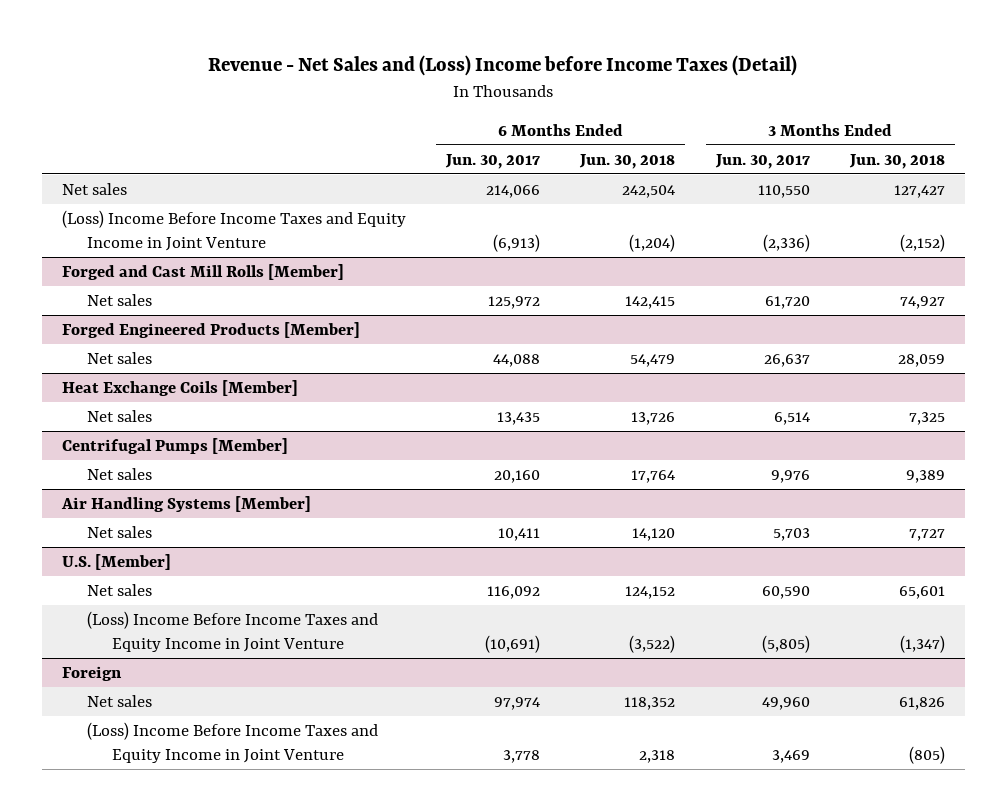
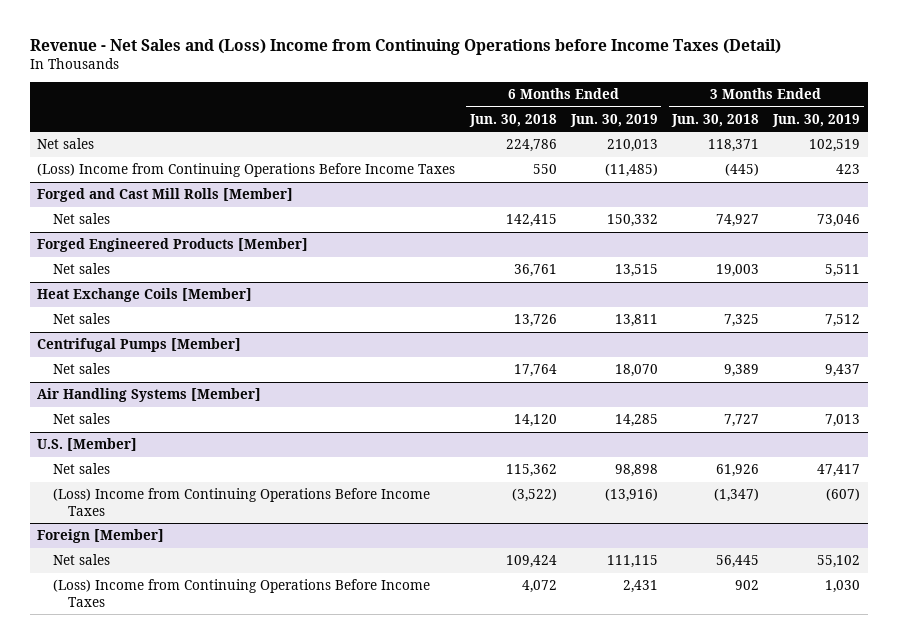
[208,55,798,77] Revenue - Net Sales and (Loss) Income before Income Taxes (Detail) -> [30,38,782,55] Revenue - Net Sales and (Loss) Income from Continuing Operations before Income Taxes (Detail)
[445,153,541,169] Jun. 30, 2017 -> none
[714,153,810,169] Jun. 30, 2017 -> none
none -> [569,113,658,127] Jun. 30, 2019
none -> [772,113,861,127] Jun. 30, 2019
[622,184,676,198] 242,504 -> [505,139,557,153] 224,786
[893,184,945,198] 127,427 -> [708,139,760,153] 118,371
[61,209,406,252] (Loss) Income Before Income Taxes and Equity Income in Joint Venture -> [37,163,456,178] (Loss) Income from Continuing Operations Before Income Taxes
[629,234,676,253] (1,204) -> [532,164,557,175] 550
[899,234,945,253] (2,152) -> [725,163,760,177] (445)
[630,353,676,367] 54,479 -> [513,264,557,278] 36,761
[897,353,945,367] 28,059 -> [716,264,760,278] 19,003
[625,585,676,599] 124,152 -> [505,464,557,478] 115,362
[898,585,945,599] 65,601 -> [716,464,760,478] 61,926
[87,610,379,653] (Loss) Income Before Income Taxes and Equity Income in Joint Venture -> [52,488,430,516] (Loss) Income from Continuing Operations Before Income Taxes
[61,665,122,681] Foreign -> [37,529,165,544] Foreign [Member]
[624,696,676,710] 118,352 -> [505,555,557,569] 109,424
[898,696,945,710] 61,826 -> [716,555,760,569] 56,445
[87,721,379,764] (Loss) Income Before Income Taxes and Equity Income in Joint Venture -> [52,579,430,607] (Loss) Income from Continuing Operations Before Income Taxes
[639,750,676,764] 2,318 -> [521,580,557,594] 4,072
[908,746,945,765] (805) -> [735,580,760,591] 902

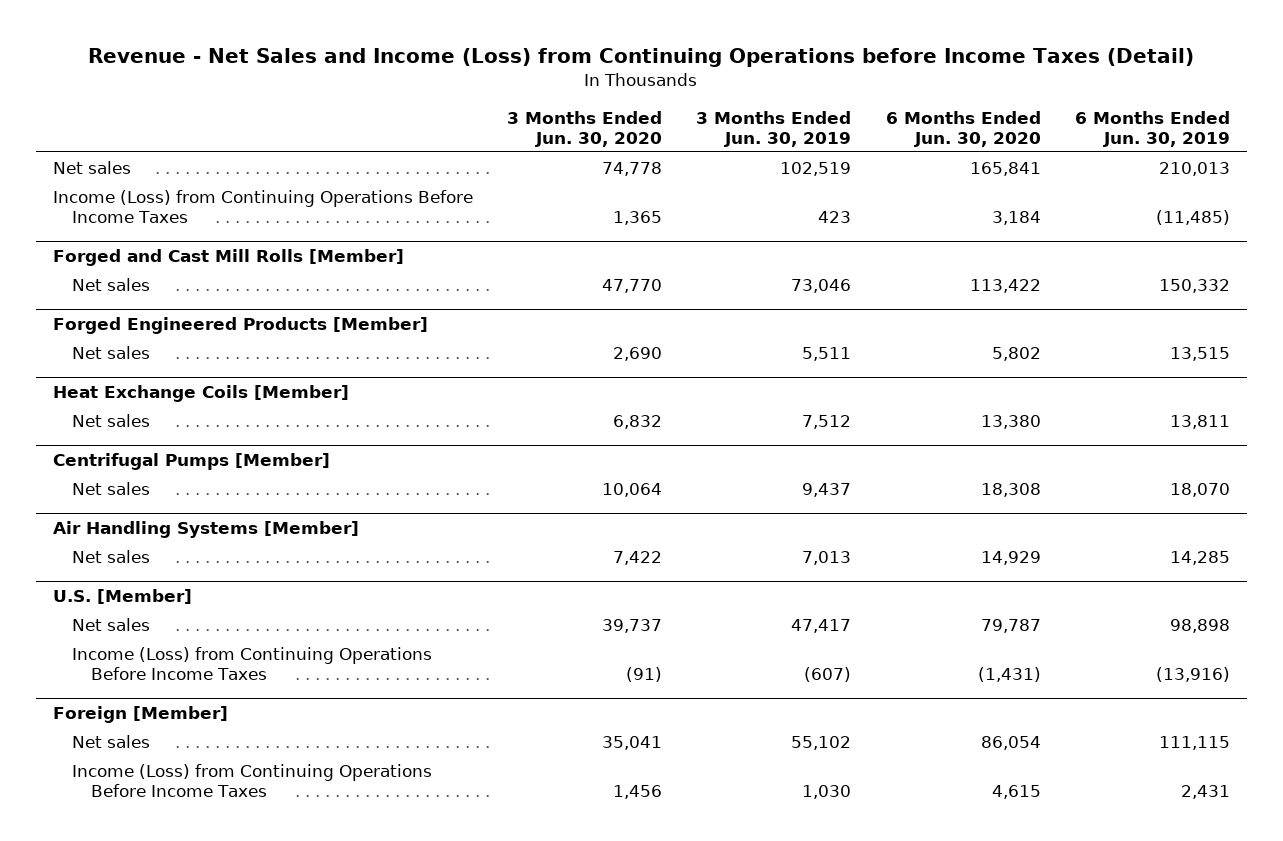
[30,38,782,55] Revenue - Net Sales and (Loss) Income from Continuing Operations before Income Taxes (Detail) -> [88,47,1195,67] Revenue - Net Sales and Income (Loss) from Continuing Operations before Income Taxes (Detail)
[468,113,557,127] Jun. 30, 2018 -> none
[671,113,760,127] Jun. 30, 2018 -> none
none -> [507,110,663,147] 3 Months Ended Jun. 30, 2020
none -> [885,110,1041,147] 6 Months Ended Jun. 30, 2020
[37,163,456,178] (Loss) Income from Continuing Operations Before Income Taxes -> [53,189,474,223] Income (Loss) from Continuing Operations Before Income Taxes
[52,488,430,516] (Loss) Income from Continuing Operations Before Income Taxes -> [71,646,432,680] Income (Loss) from Continuing Operations Before Income Taxes
[52,579,430,607] (Loss) Income from Continuing Operations Before Income Taxes -> [71,763,432,797] Income (Loss) from Continuing Operations Before Income Taxes

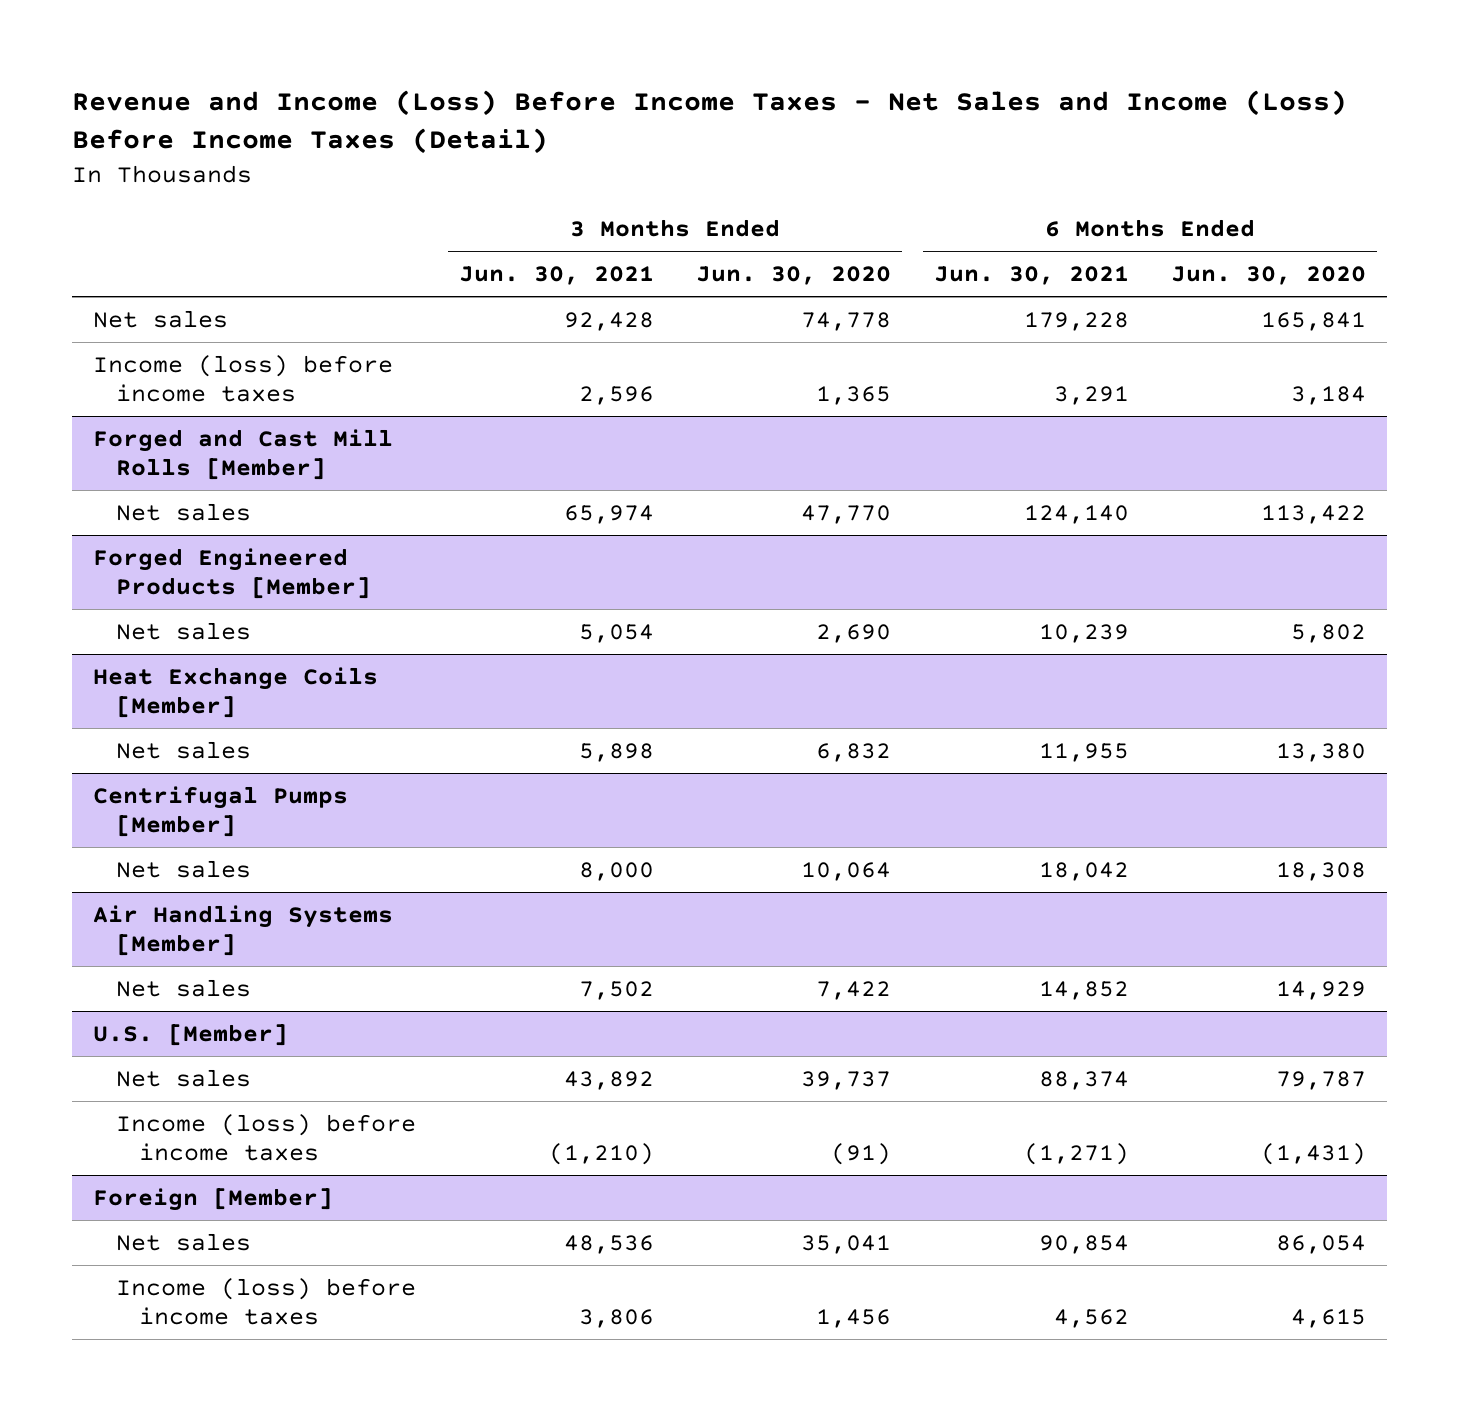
[88,47,1195,67] Revenue - Net Sales and Income (Loss) from Continuing Operations before Income Taxes (Detail) -> [71,89,1347,155] Revenue and Income (Loss) Before Income Taxes - Net Sales and Income (Loss) Before Income Taxes (Detail)
[696,110,852,147] 3 Months Ended Jun. 30, 2019 -> none
[1074,110,1230,147] 6 Months Ended Jun. 30, 2019 -> none
none -> [458,266,654,286] Jun. 30, 2021
none -> [933,266,1129,286] Jun. 30, 2021
[53,189,474,223] Income (Loss) from Continuing Operations Before Income Taxes -> [92,354,393,403] Income (loss) before income taxes
[71,646,432,680] Income (Loss) from Continuing Operations Before Income Taxes -> [116,1113,417,1162] Income (loss) before income taxes
[71,763,432,797] Income (Loss) from Continuing Operations Before Income Taxes -> [116,1277,417,1326] Income (loss) before income taxes

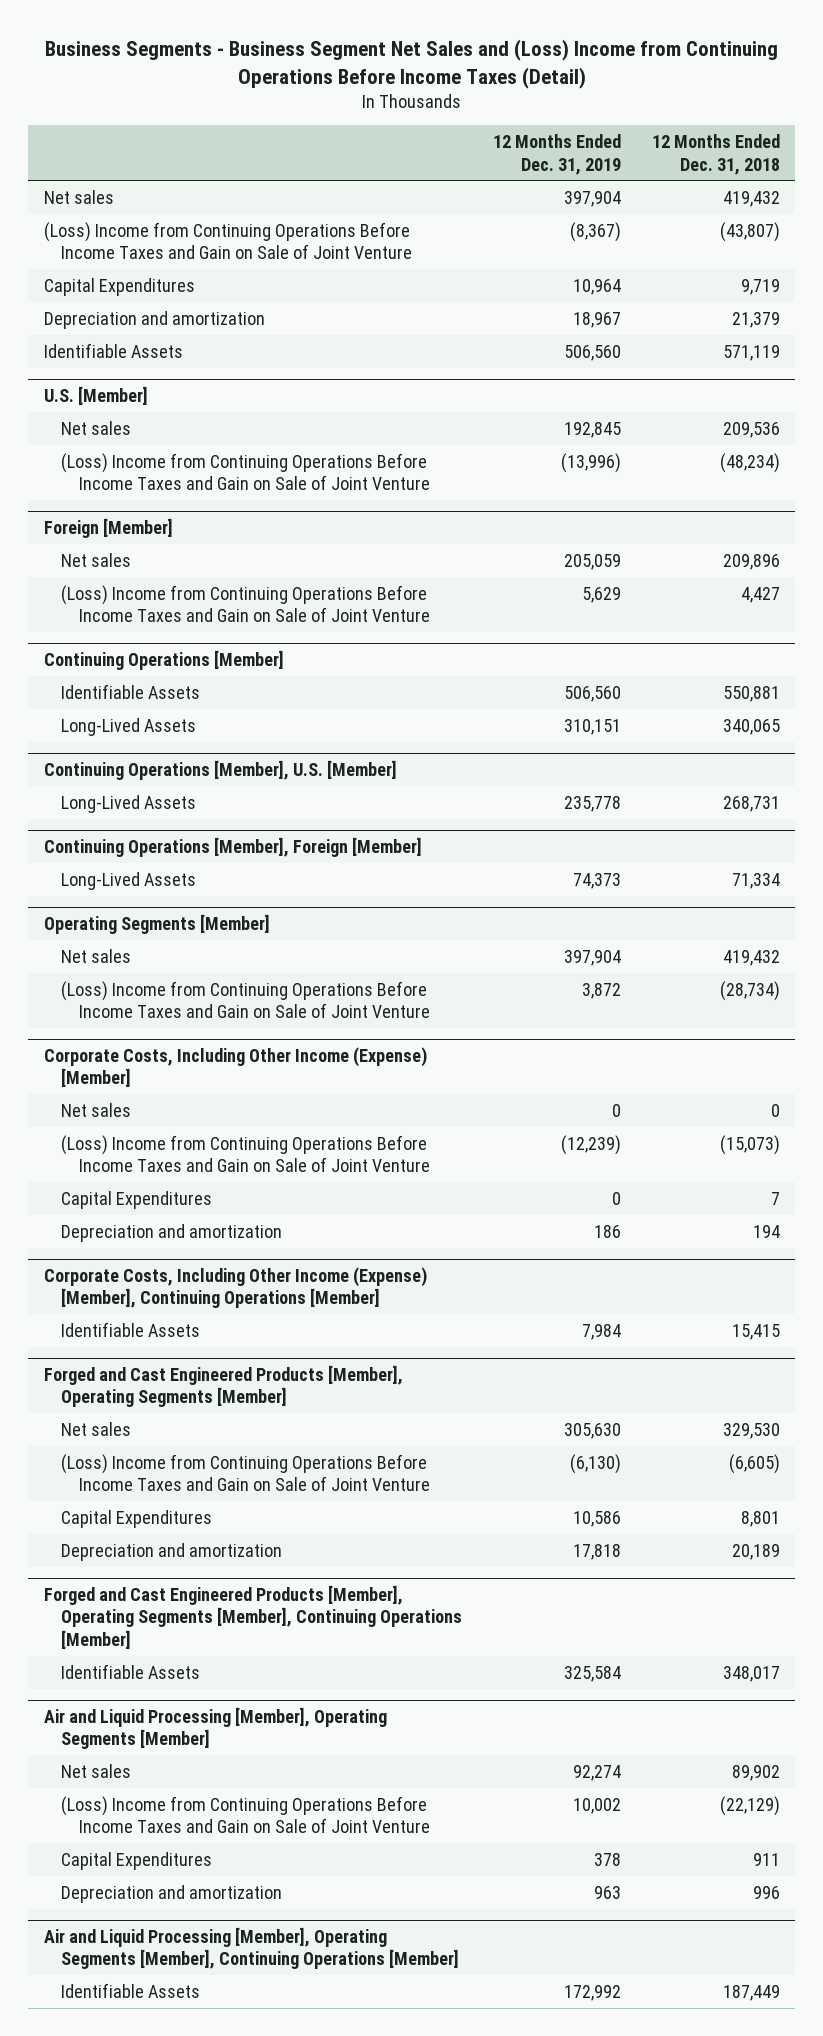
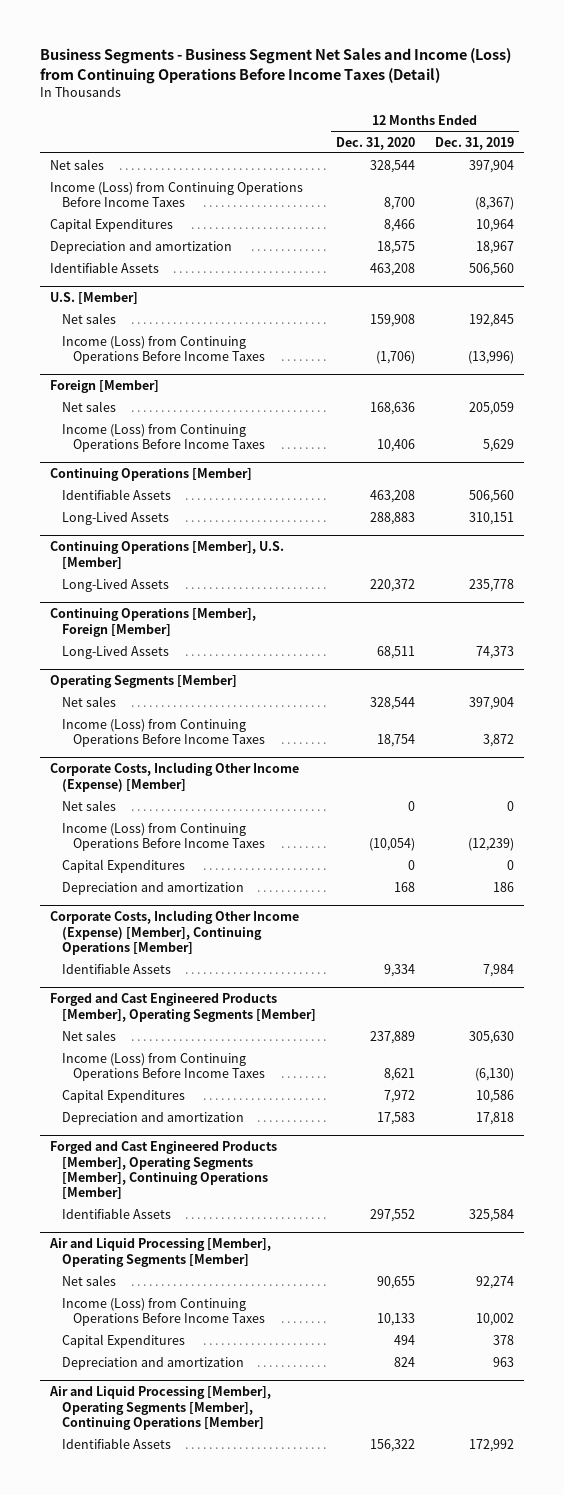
[44,38,778,89] Business Segments - Business Segment Net Sales and (Loss) Income from Continuing Operations Before Income Taxes (Detail) -> [40,47,512,84] Business Segments - Business Segment Net Sales and Income (Loss) from Continuing Operations Before Income Taxes (Detail)
[651,133,780,175] 12 Months Ended Dec. 31, 2018 -> none
none -> [335,136,415,150] Dec. 31, 2020
[43,221,413,260] (Loss) Income from Continuing Operations Before Income Taxes and Gain on Sale of Joint Venture -> [50,181,304,207] Income (Loss) from Continuing Operations Before Income Taxes
[61,452,431,491] (Loss) Income from Continuing Operations Before Income Taxes and Gain on Sale of Joint Venture -> [61,335,265,364] Income (Loss) from Continuing Operations Before Income Taxes
[61,584,431,623] (Loss) Income from Continuing Operations Before Income Taxes and Gain on Sale of Joint Venture -> [61,423,265,452] Income (Loss) from Continuing Operations Before Income Taxes
[61,980,431,1019] (Loss) Income from Continuing Operations Before Income Taxes and Gain on Sale of Joint Venture -> [61,718,265,747] Income (Loss) from Continuing Operations Before Income Taxes
[61,1134,431,1173] (Loss) Income from Continuing Operations Before Income Taxes and Gain on Sale of Joint Venture -> [61,822,265,851] Income (Loss) from Continuing Operations Before Income Taxes
[61,1453,431,1492] (Loss) Income from Continuing Operations Before Income Taxes and Gain on Sale of Joint Venture -> [61,1052,265,1081] Income (Loss) from Continuing Operations Before Income Taxes
[61,1795,431,1834] (Loss) Income from Continuing Operations Before Income Taxes and Gain on Sale of Joint Venture -> [61,1297,265,1326] Income (Loss) from Continuing Operations Before Income Taxes

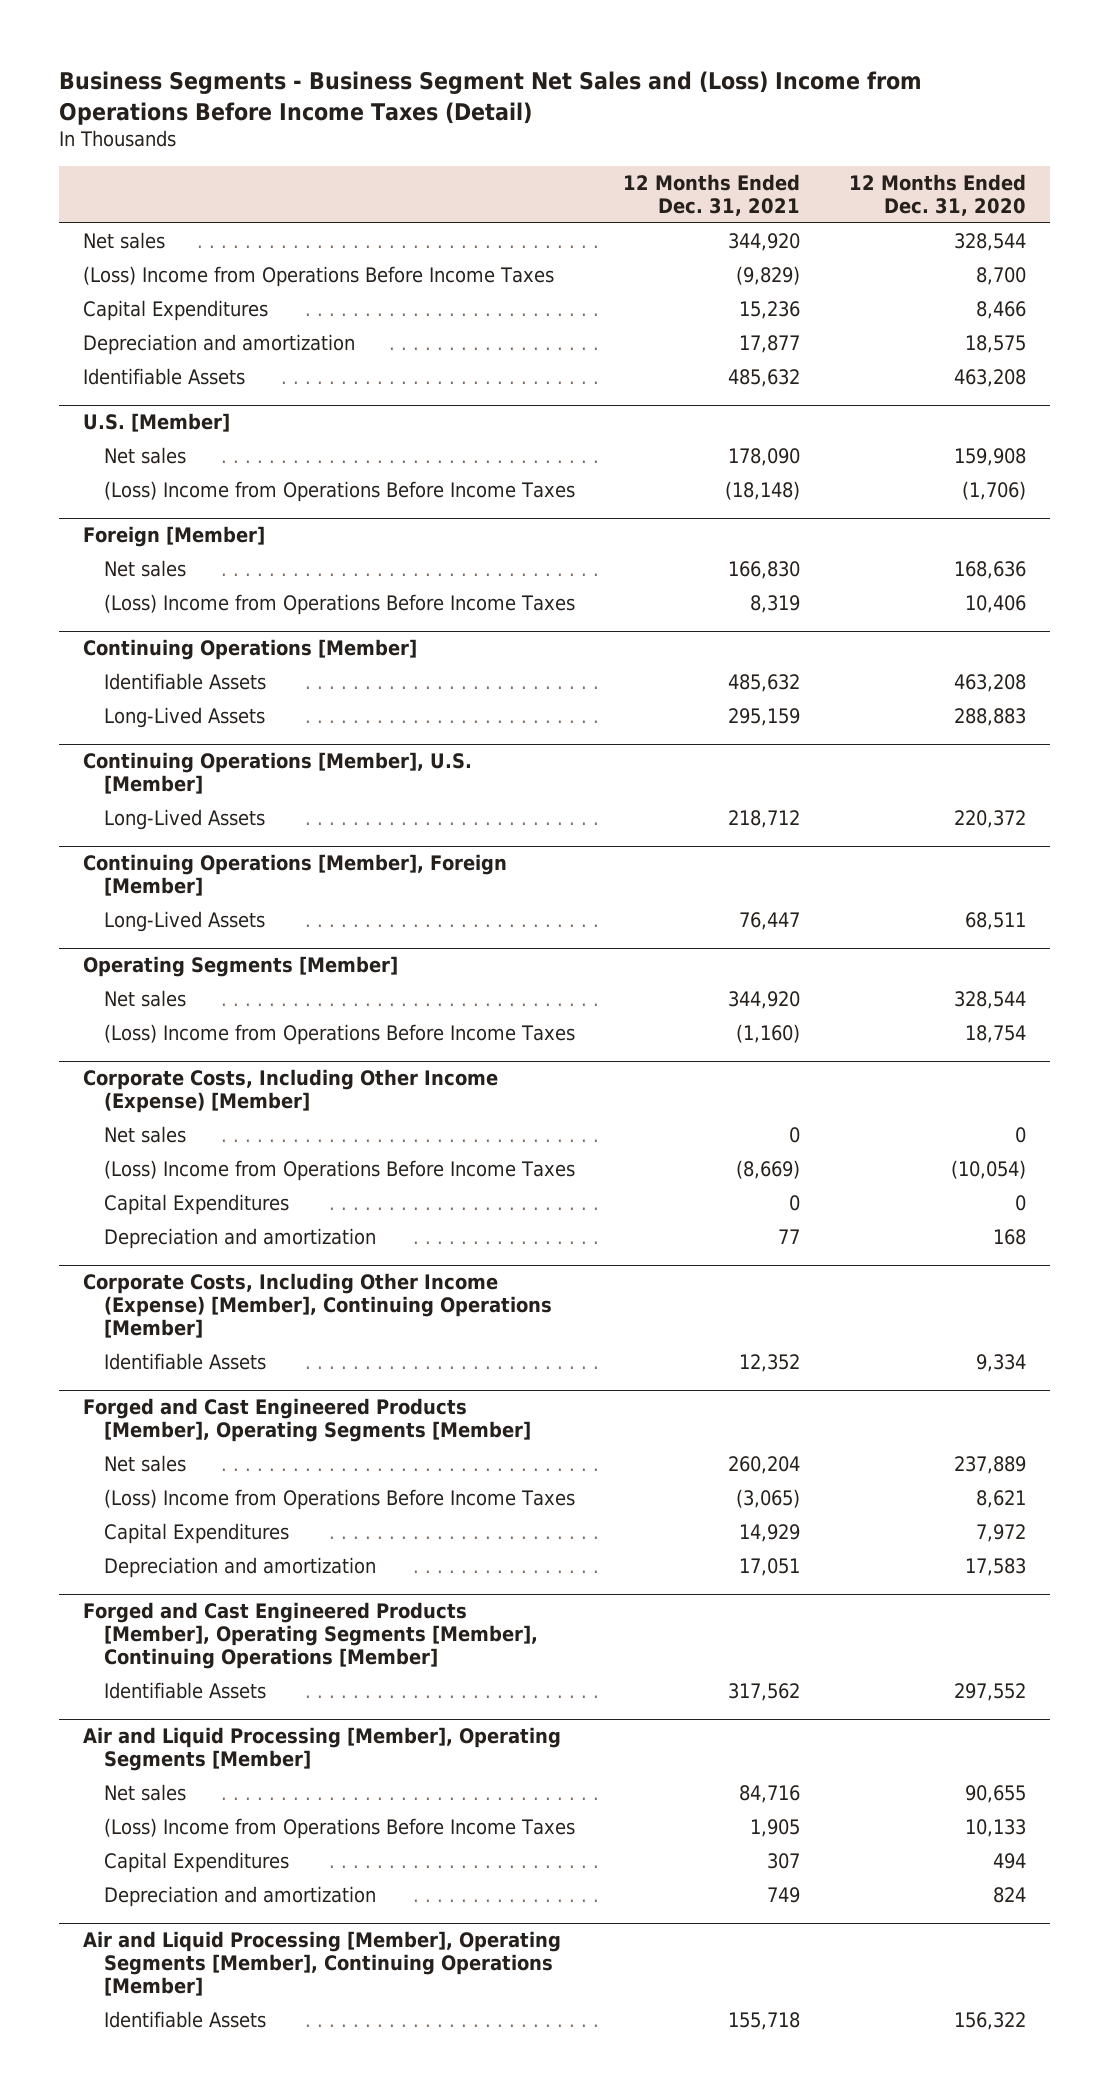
[40,47,512,84] Business Segments - Business Segment Net Sales and Income (Loss) from Continuing Operations Before Income Taxes (Detail) -> [58,71,922,125] Business Segments - Business Segment Net Sales and (Loss) Income from Operations Before Income Taxes (Detail)
[435,136,515,150] Dec. 31, 2019 -> none
none -> [623,173,801,216] 12 Months Ended Dec. 31, 2021
[50,181,304,207] Income (Loss) from Continuing Operations Before Income Taxes -> [83,266,555,288] (Loss) Income from Operations Before Income Taxes
[61,335,265,364] Income (Loss) from Continuing Operations Before Income Taxes -> [103,481,575,503] (Loss) Income from Operations Before Income Taxes
[61,423,265,452] Income (Loss) from Continuing Operations Before Income Taxes -> [103,594,575,616] (Loss) Income from Operations Before Income Taxes
[61,718,265,747] Income (Loss) from Continuing Operations Before Income Taxes -> [103,1024,575,1046] (Loss) Income from Operations Before Income Taxes
[61,822,265,851] Income (Loss) from Continuing Operations Before Income Taxes -> [103,1160,575,1182] (Loss) Income from Operations Before Income Taxes
[61,1052,265,1081] Income (Loss) from Continuing Operations Before Income Taxes -> [103,1489,575,1511] (Loss) Income from Operations Before Income Taxes
[61,1297,265,1326] Income (Loss) from Continuing Operations Before Income Taxes -> [103,1818,575,1840] (Loss) Income from Operations Before Income Taxes

